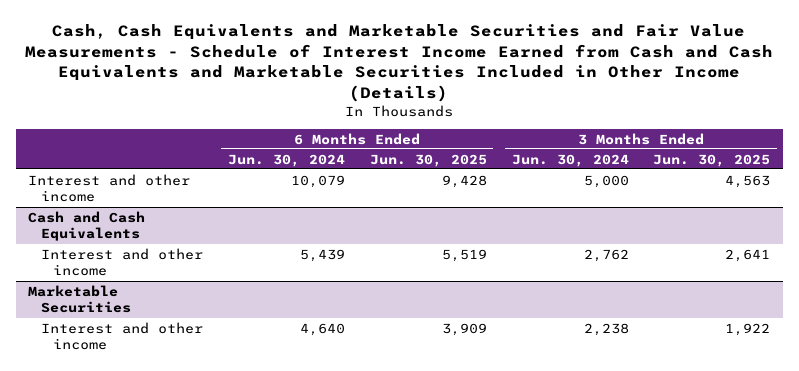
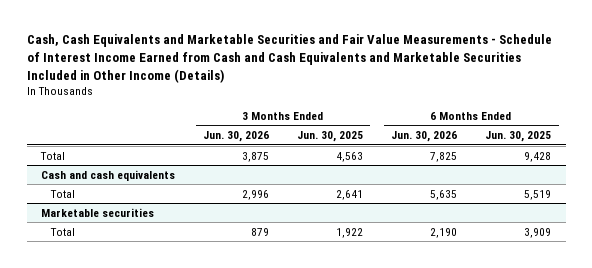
[227,153,345,167] Jun. 30, 2024 -> none
[511,153,629,167] Jun. 30, 2024 -> none
none -> [202,131,269,143] Jun. 30, 2026
none -> [391,131,458,143] Jun. 30, 2026
[28,173,191,203] Interest and other income -> [39,151,65,160] Total
[28,210,146,242] Cash and Cash Equivalents -> [40,169,175,181] Cash and cash equivalents
[40,247,203,277] Interest and other income -> [50,189,76,198] Total
[28,284,131,314] Marketable Securities -> [40,207,154,217] Marketable securities
[40,321,203,351] Interest and other income -> [50,227,76,236] Total

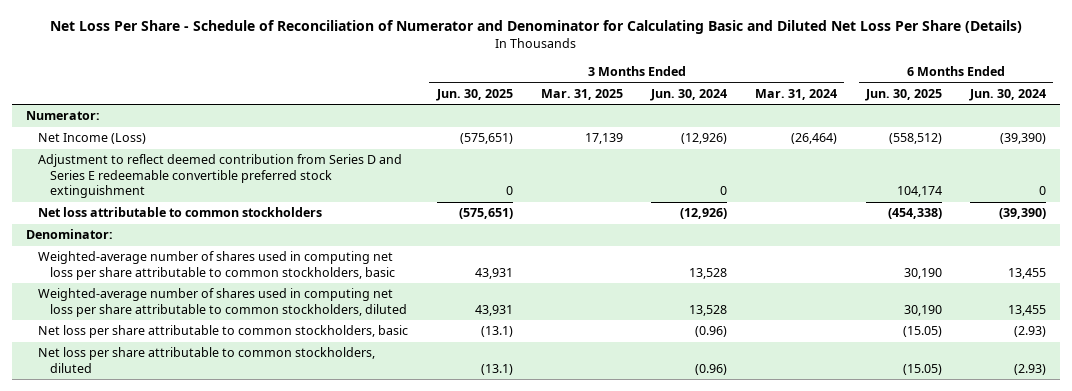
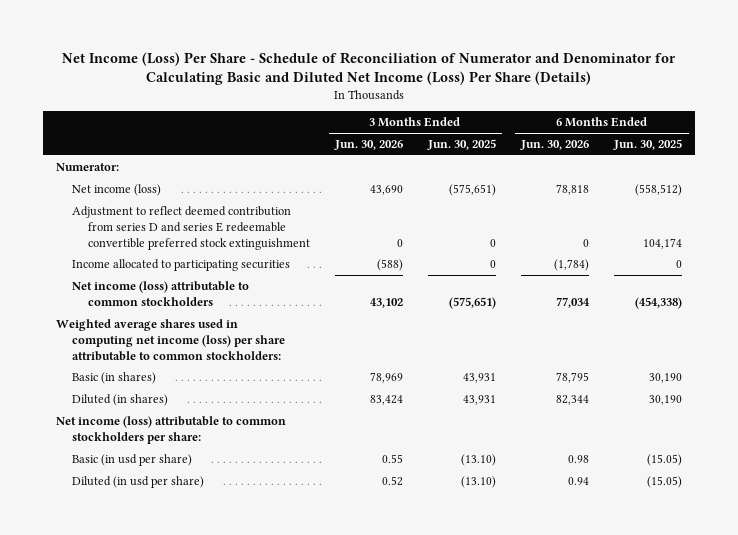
[50,20,1023,35] Net Loss Per Share - Schedule of Reconciliation of Numerator and Denominator for Calculating Basic and Diluted Net Loss Per Share (Details) -> [61,51,676,85] Net Income (Loss) Per Share - Schedule of Reconciliation of Numerator and Denominator for Calculating Basic and Diluted Net Income (Loss) Per Share (Details)
[540,88,623,100] Mar. 31, 2025 -> none
[650,88,728,101] Jun. 30, 2024 -> none
[755,88,838,100] Mar. 31, 2024 -> none
[968,88,1046,101] Jun. 30, 2024 -> none
none -> [333,140,403,151] Jun. 30, 2026
none -> [520,140,590,151] Jun. 30, 2026
[26,229,114,240] Denominator: -> none
[38,133,147,145] Net Income (Loss) -> [71,183,161,196] Net income (loss)
[38,154,403,198] Adjustment to reflect deemed contribution from Series D and Series E redeemable convertible preferred stock extinguishment -> [71,205,310,250] Adjustment to reflect deemed contribution from series D and series E redeemable convertible preferred stock extinguishment
none -> [71,258,290,271] Income allocated to participating securities
[38,207,323,218] Net loss attributable to common stockholders -> [71,280,249,306] Net income (loss) attributable to common stockholders
none -> [55,318,285,361] Weighted average shares used in computing net income (loss) per share attributable to common stockholders:
[38,251,396,280] Weighted-average number of shares used in computing net loss per share attributable to common stockholders, basic -> [71,371,156,384] Basic (in shares)
[38,288,408,317] Weighted-average number of shares used in computing net loss per share attributable to common stockholders, diluted -> [71,393,168,406] Diluted (in shares)
none -> [55,415,286,444] Net income (loss) attributable to common stockholders per share:
[38,325,409,339] Net loss per share attributable to common stockholders, basic -> [71,453,192,466] Basic (in usd per share)
[480,326,513,338] (13.1) -> [460,453,496,466] (13.10)
[38,347,376,373] Net loss per share attributable to common stockholders, diluted -> [71,475,204,488] Diluted (in usd per share)
[480,363,513,375] (13.1) -> [460,475,496,488] (13.10)

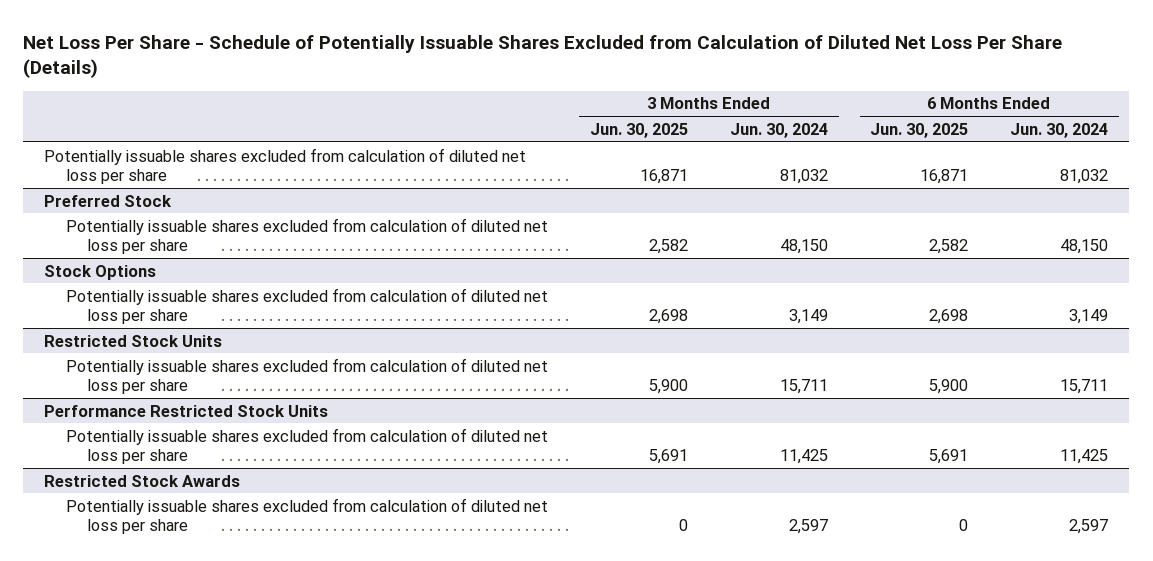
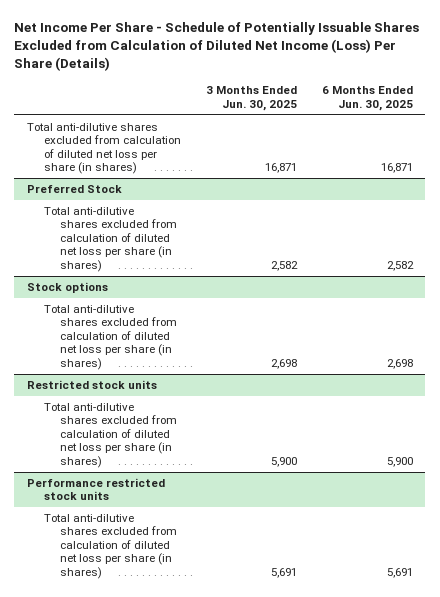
[23,34,1063,79] Net Loss Per Share - Schedule of Potentially Issuable Shares Excluded from Calculation of Diluted Net Loss Per Share (Details) -> [14,22,420,71] Net Income Per Share - Schedule of Potentially Issuable Shares Excluded from Calculation of Diluted Net Income (Loss) Per Share (Details)
[729,122,828,138] Jun. 30, 2024 -> none
[1010,122,1109,138] Jun. 30, 2024 -> none
[44,147,527,185] Potentially issuable shares excluded from calculation of diluted net loss per share -> [26,122,181,175] Total anti-dilutive shares excluded from calculation of diluted net loss per share (in shares)
[44,474,241,487] Restricted Stock Awards -> none
[65,497,548,535] Potentially issuable shares excluded from calculation of diluted net loss per share -> none
[65,217,548,255] Potentially issuable shares excluded from calculation of diluted net loss per share -> [43,206,178,272] Total anti-dilutive shares excluded from calculation of diluted net loss per share (in shares)
[44,264,157,280] Stock Options -> [26,281,108,293] Stock options
[65,287,548,325] Potentially issuable shares excluded from calculation of diluted net loss per share -> [43,304,178,370] Total anti-dilutive shares excluded from calculation of diluted net loss per share (in shares)
[44,334,223,347] Restricted Stock Units -> [26,379,157,389] Restricted stock units
[65,357,548,395] Potentially issuable shares excluded from calculation of diluted net loss per share -> [43,402,178,468] Total anti-dilutive shares excluded from calculation of diluted net loss per share (in shares)
[44,404,329,417] Performance Restricted Stock Units -> [26,477,165,501] Performance restricted stock units
[65,427,548,465] Potentially issuable shares excluded from calculation of diluted net loss per share -> [43,513,178,579] Total anti-dilutive shares excluded from calculation of diluted net loss per share (in shares)

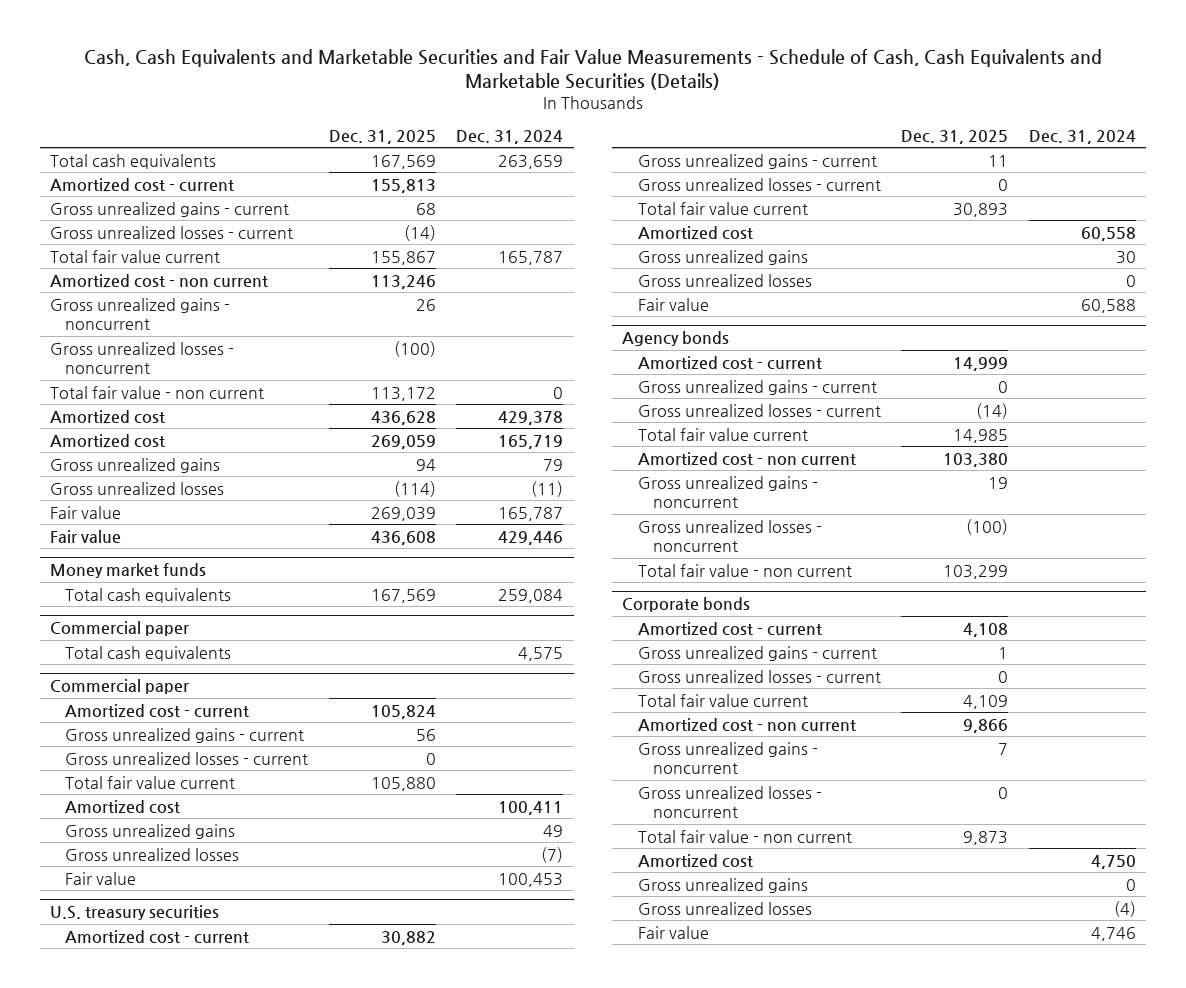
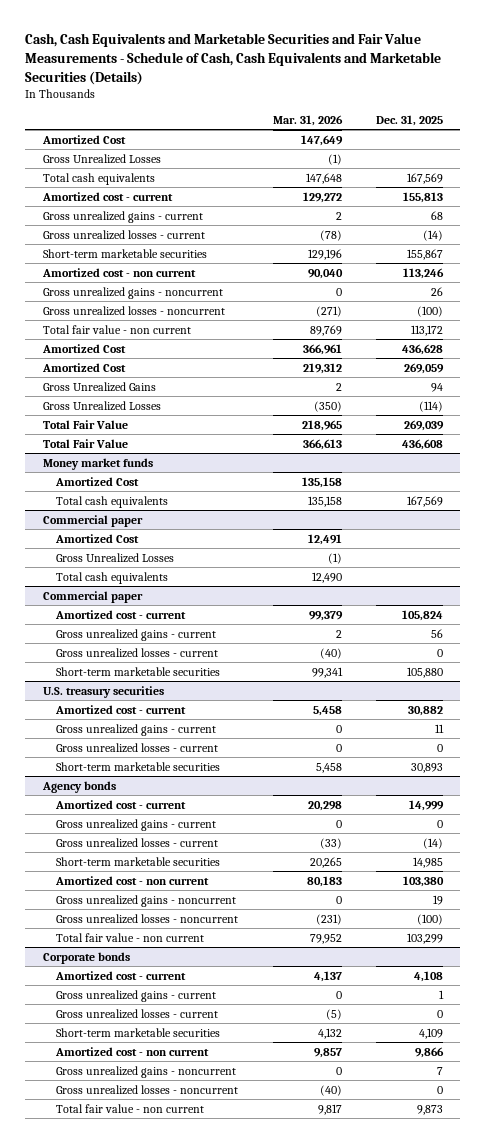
[456,129,564,144] Dec. 31, 2024 -> none
none -> [272,114,343,126] Mar. 31, 2026
none -> [41,134,126,144] Amortized Cost
none -> [42,153,161,164] Gross Unrealized Losses
[49,249,220,263] Total fair value current -> [42,248,207,258] Short-term marketable securities
[49,409,165,424] Amortized cost -> [41,343,126,353] Amortized Cost
[49,433,165,448] Amortized cost -> [41,362,126,372] Amortized Cost
[49,457,220,473] Gross unrealized gains -> [42,381,156,392] Gross Unrealized Gains
[49,481,224,495] Gross unrealized losses -> [42,400,161,411] Gross Unrealized Losses
[49,505,121,519] Fair value -> [42,419,128,429] Total Fair Value
[49,529,121,543] Fair value -> [42,438,128,448] Total Fair Value
none -> [54,476,139,486] Amortized Cost
none -> [54,533,139,543] Amortized Cost
none -> [55,552,174,563] Gross Unrealized Losses
[65,799,181,814] Amortized cost -> none
[65,823,236,839] Gross unrealized gains -> none
[65,847,240,861] Gross unrealized losses -> none
[65,871,137,885] Fair value -> none
[65,775,236,789] Total fair value current -> [55,666,220,676] Short-term marketable securities
[637,225,753,240] Amortized cost -> none
[637,249,808,265] Gross unrealized gains -> none
[637,273,812,287] Gross unrealized losses -> none
[637,297,709,311] Fair value -> none
[637,201,808,215] Total fair value current -> [55,761,220,771] Short-term marketable securities
[637,427,808,441] Total fair value current -> [55,856,220,866] Short-term marketable securities
[637,693,808,707] Total fair value current -> [55,1027,220,1037] Short-term marketable securities
[637,853,753,868] Amortized cost -> none
[637,877,808,893] Gross unrealized gains -> none
[637,901,812,915] Gross unrealized losses -> none
[637,925,709,939] Fair value -> none

